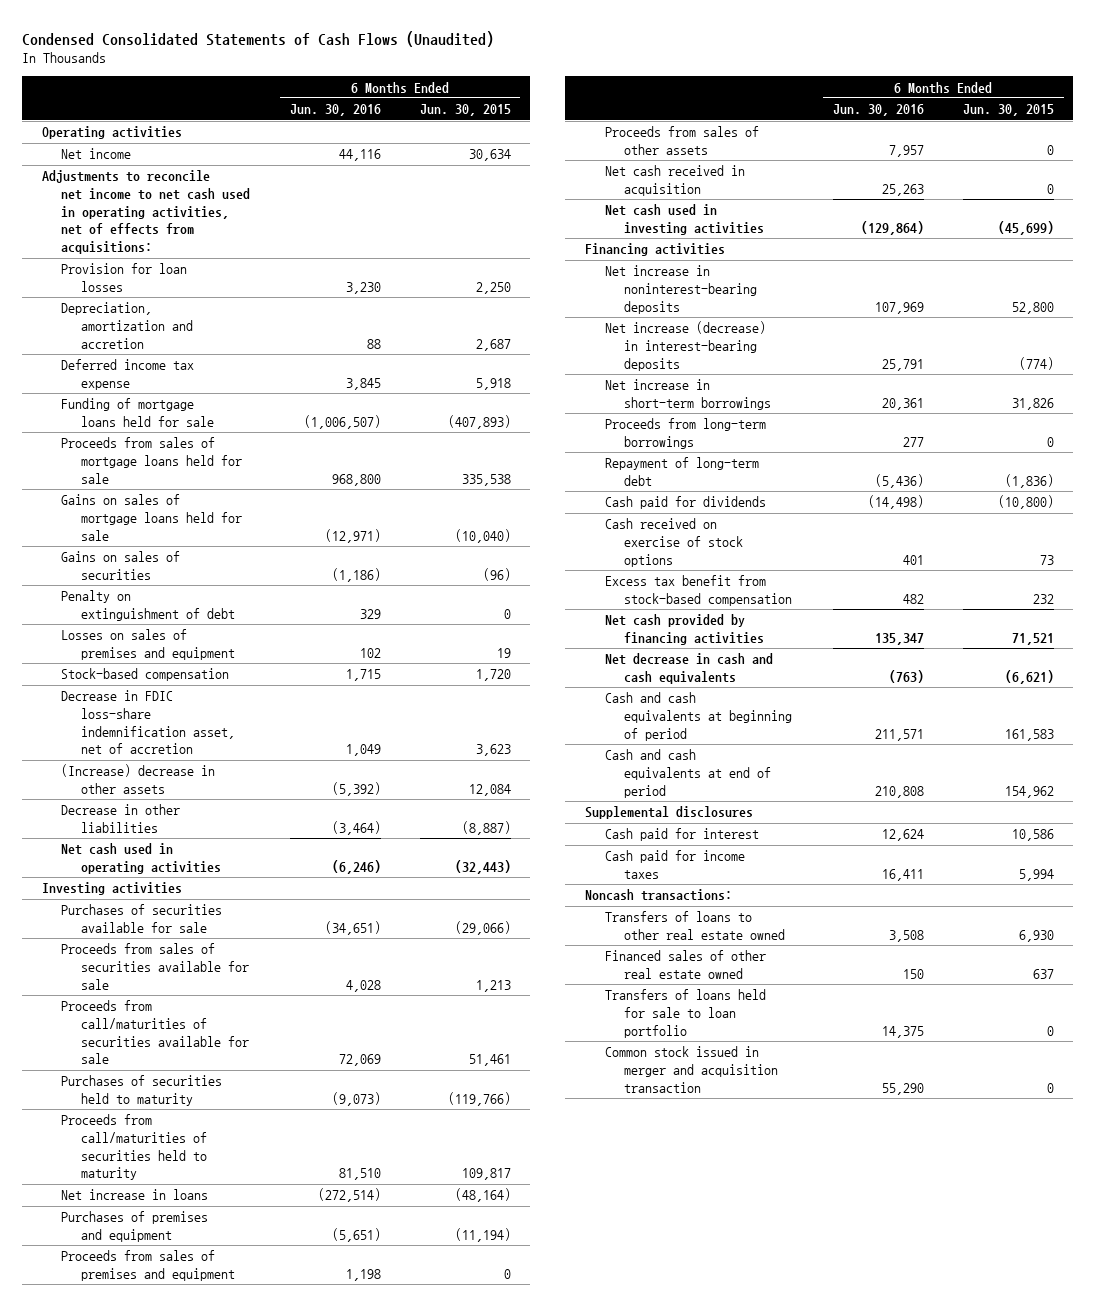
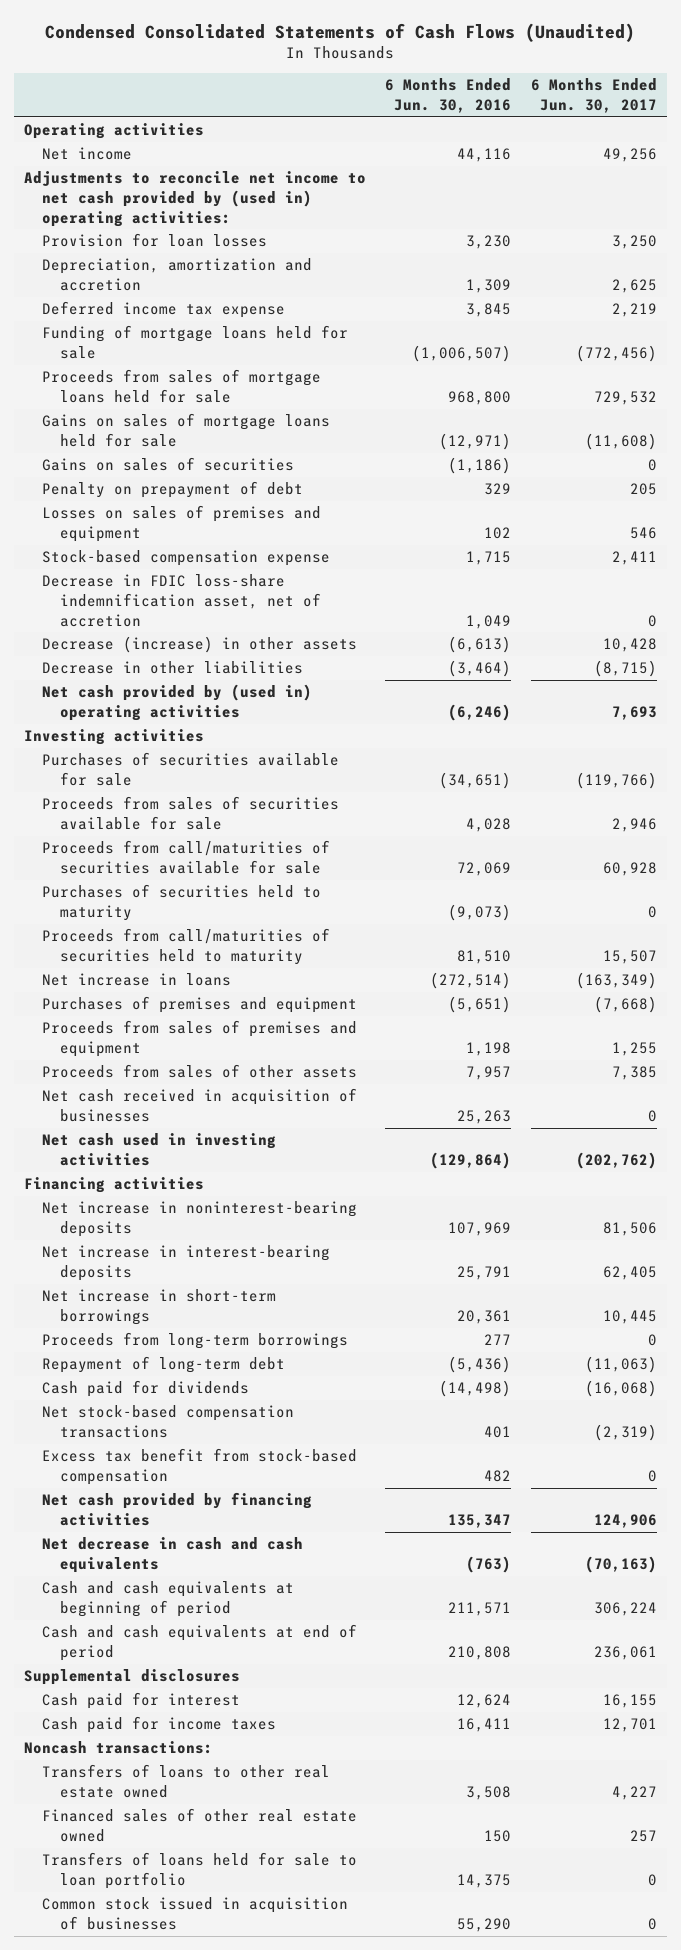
[419,104,511,117] Jun. 30, 2015 -> none
none -> [530,78,657,114] 6 Months Ended Jun. 30, 2017
[41,170,251,255] Adjustments to reconcile net income to net cash used in operating activities, net of effects from acquisitions: -> [23,171,366,227] Adjustments to reconcile net income to net cash provided by (used in) operating activities:
[366,338,381,349] 88 -> [466,279,512,294] 1,309
[61,590,236,621] Penalty on extinguishment of debt -> [42,481,304,499] Penalty on prepayment of debt
[61,668,230,682] Stock-based compensation -> [42,550,331,567] Stock-based compensation expense
[61,764,216,794] (Increase) decrease in other assets -> [42,636,358,654] Decrease (increase) in other assets
[331,781,381,796] (5,392) -> [448,636,512,654] (6,613)
[61,843,222,874] Net cash used in operating activities -> [42,684,313,722] Net cash provided by (used in) operating activities
[604,165,745,196] Net cash received in acquisition -> [42,1088,358,1123] Net cash received in acquisition of businesses
[604,321,766,371] Net increase (decrease) in interest-bearing deposits -> [42,1245,331,1282] Net increase in interest-bearing deposits
[604,518,744,567] Cash received on exercise of stock options -> none
none -> [42,1405,295,1439] Net stock-based compensation transactions
[604,1046,779,1093] Common stock issued in merger and acquisition transaction -> [42,1897,349,1931] Common stock issued in acquisition of businesses

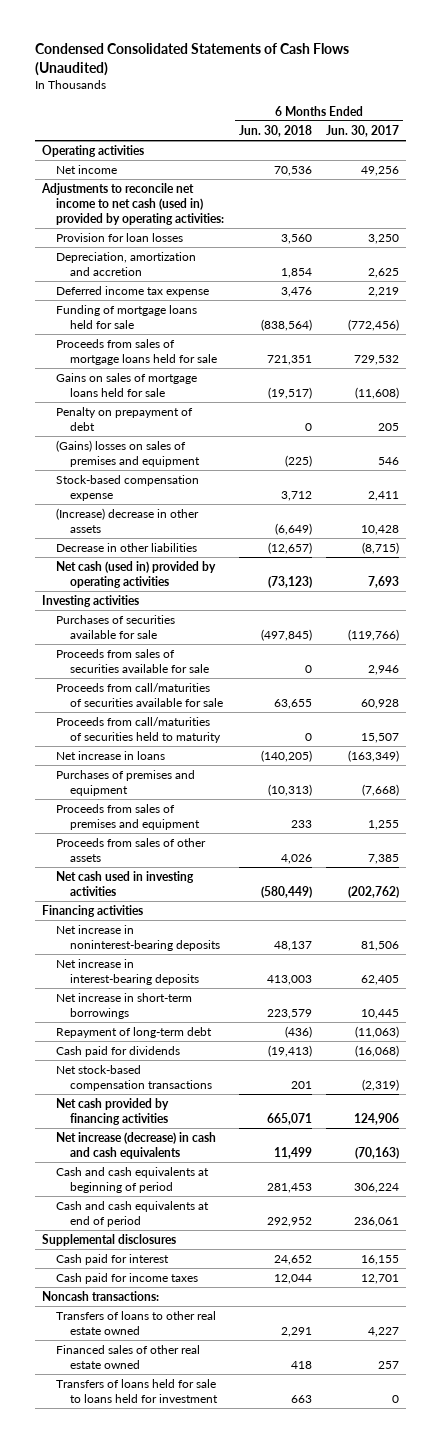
[385,78,512,114] 6 Months Ended Jun. 30, 2016 -> none
none -> [238,124,312,137] Jun. 30, 2018
[23,171,366,227] Adjustments to reconcile net income to net cash provided by (used in) operating activities: -> [41,183,224,225] Adjustments to reconcile net income to net cash (used in) provided by operating activities:
[42,457,295,472] Gains on sales of securities -> none
[42,505,322,543] Losses on sales of premises and equipment -> [55,440,200,467] (Gains) losses on sales of premises and equipment
[42,574,322,627] Decrease in FDIC loss-share indemnification asset, net of accretion -> none
[42,636,358,654] Decrease (increase) in other assets -> [55,508,199,533] (Increase) decrease in other assets
[42,684,313,722] Net cash provided by (used in) operating activities -> [55,561,216,588] Net cash (used in) provided by operating activities
[42,884,322,922] Purchases of securities held to maturity -> none
[42,1088,358,1123] Net cash received in acquisition of businesses -> none
[42,1332,349,1350] Proceeds from long-term borrowings -> none
[42,1448,358,1486] Excess tax benefit from stock-based compensation -> none
[42,1537,304,1574] Net decrease in cash and cash equivalents -> [55,1132,216,1159] Net increase (decrease) in cash and cash equivalents
[42,1897,349,1931] Common stock issued in acquisition of businesses -> none
[42,1852,358,1890] Transfers of loans held for sale to loan portfolio -> [55,1379,218,1403] Transfers of loans held for sale to loans held for investment

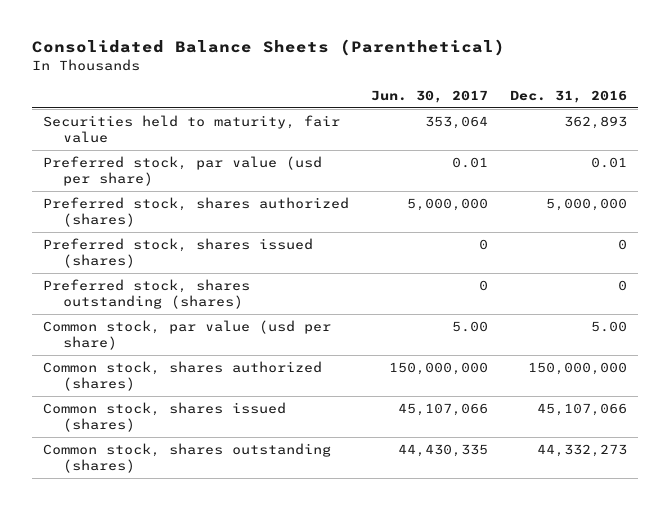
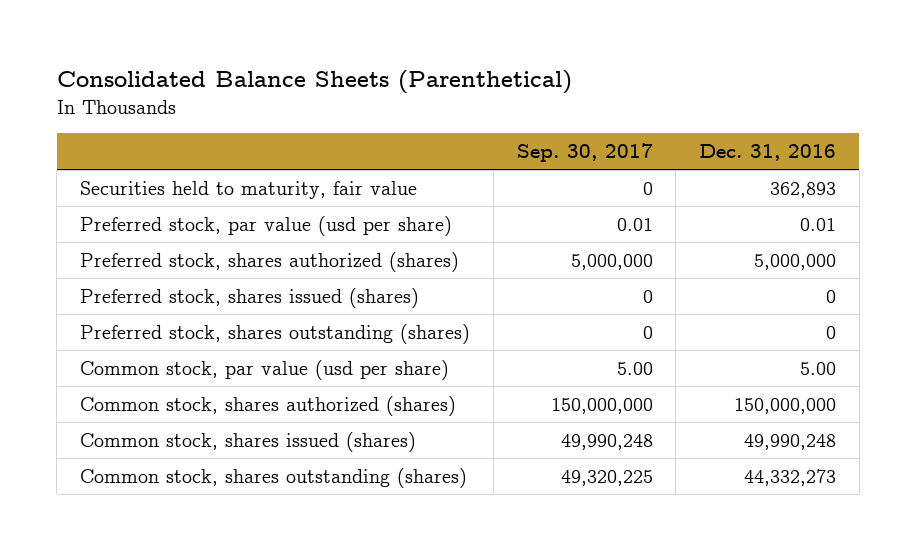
[371,90,489,104] Jun. 30, 2017 -> none
none -> [516,142,653,162] Sep. 30, 2017
[537,402,628,416] 45,107,066 -> [744,433,837,450] 49,990,248

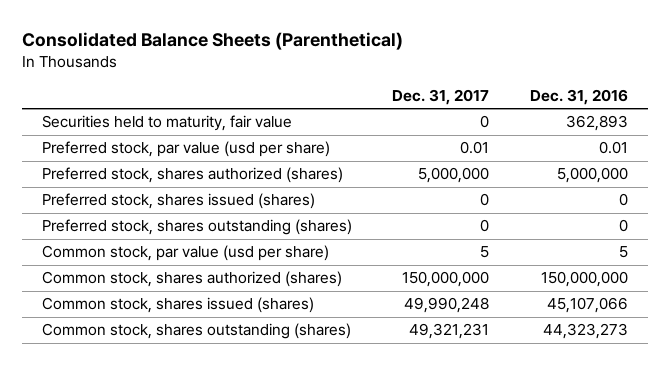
[516,142,653,162] Sep. 30, 2017 -> none
none -> [392,88,490,105] Dec. 31, 2017
[800,361,837,375] 5.00 -> [618,246,628,259] 5
[744,433,837,450] 49,990,248 -> [546,297,628,314] 45,107,066
[744,468,837,486] 44,332,273 -> [542,323,628,340] 44,323,273

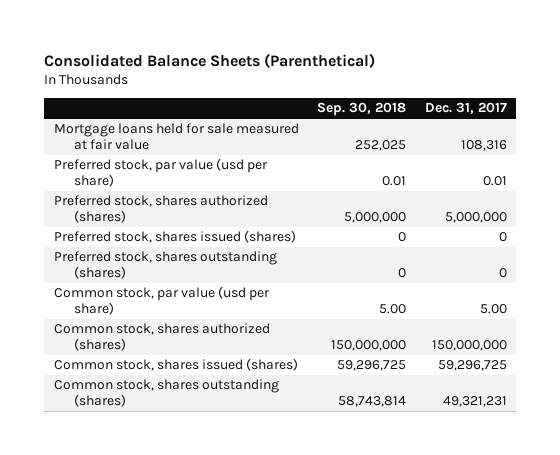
[529,88,628,105] Dec. 31, 2016 -> none
none -> [317,102,407,117] Sep. 30, 2018
[41,115,292,132] Securities held to maturity, fair value -> none
none -> [53,123,299,151] Mortgage loans held for sale measured at fair value
[480,246,490,259] 5 -> [479,304,507,315] 5.00
[404,297,490,314] 49,990,248 -> [437,360,507,372] 59,296,725

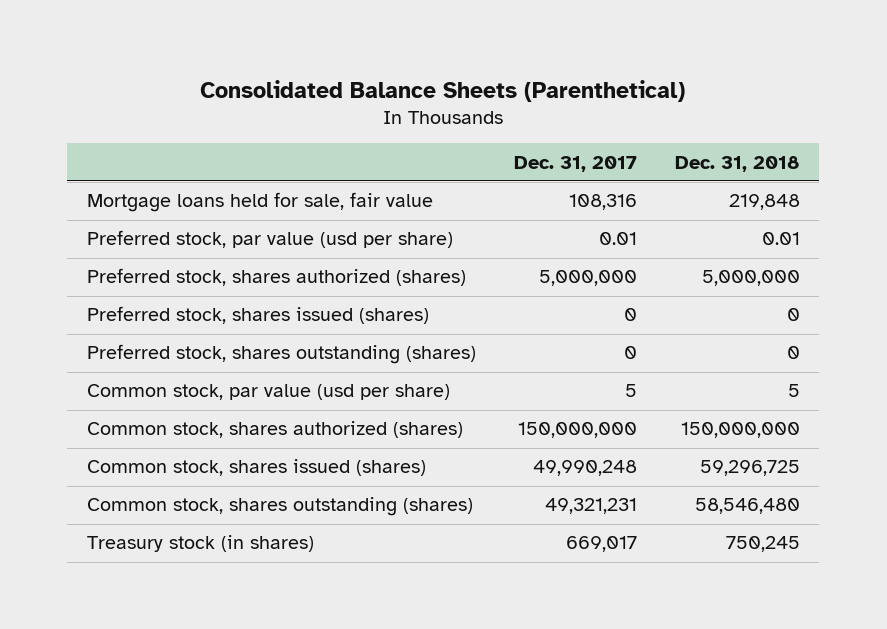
[317,102,407,117] Sep. 30, 2018 -> none
none -> [675,155,801,172] Dec. 31, 2018
[53,123,299,151] Mortgage loans held for sale measured at fair value -> [86,192,433,213] Mortgage loans held for sale, fair value
[479,304,507,315] 5.00 -> [624,384,637,398] 5
[437,360,507,372] 59,296,725 -> [532,460,637,477] 49,990,248
none -> [86,535,314,553] Treasury stock (in shares)

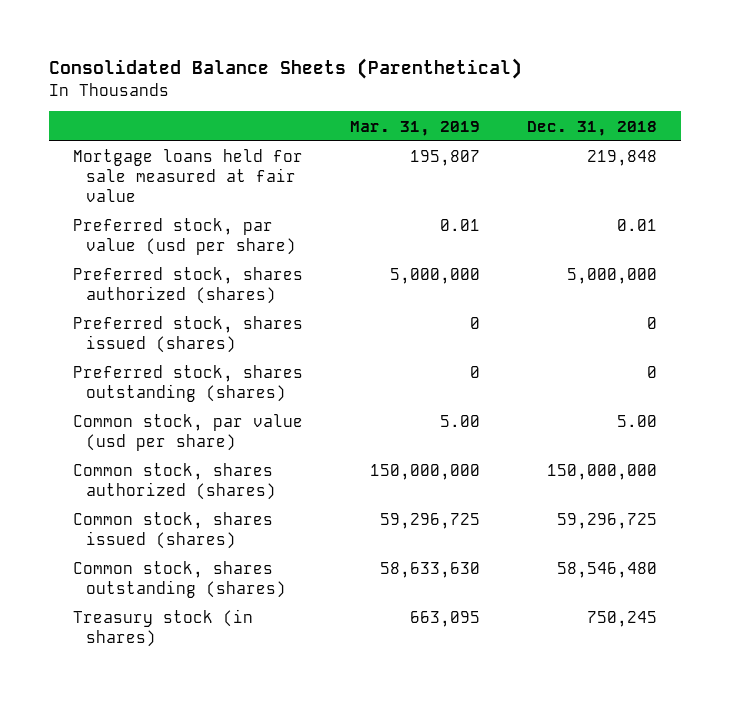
[513,155,637,172] Dec. 31, 2017 -> none
none -> [350,120,481,136] Mar. 31, 2019
[86,192,433,213] Mortgage loans held for sale, fair value -> [73,149,304,203] Mortgage loans held for sale measured at fair value
[788,384,801,398] 5 -> [617,415,658,428] 5.00

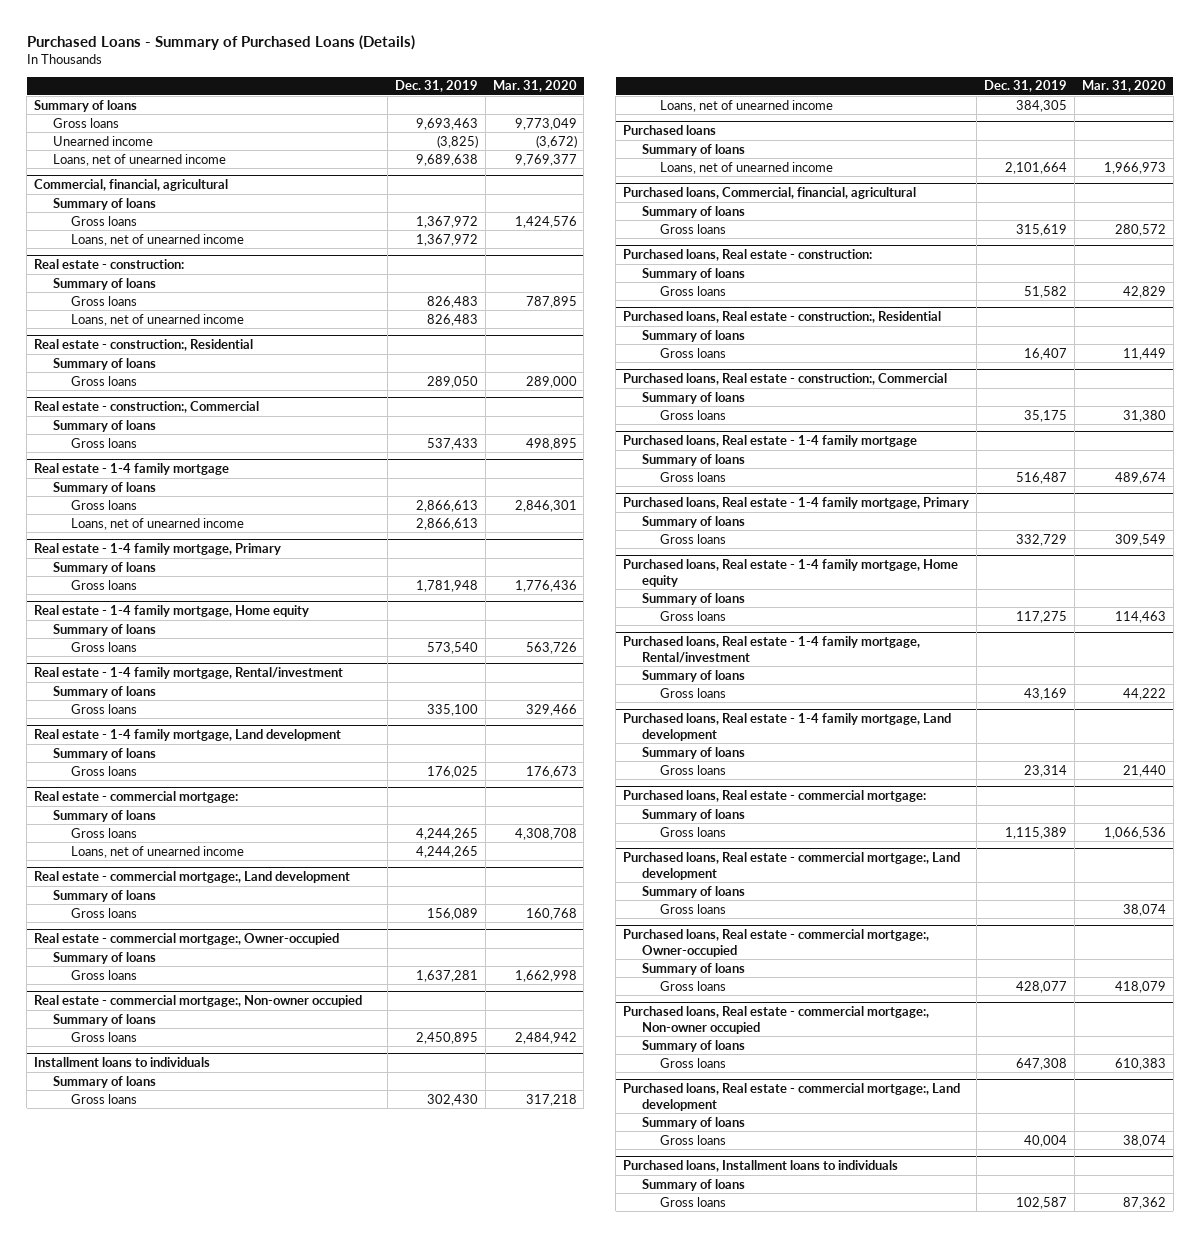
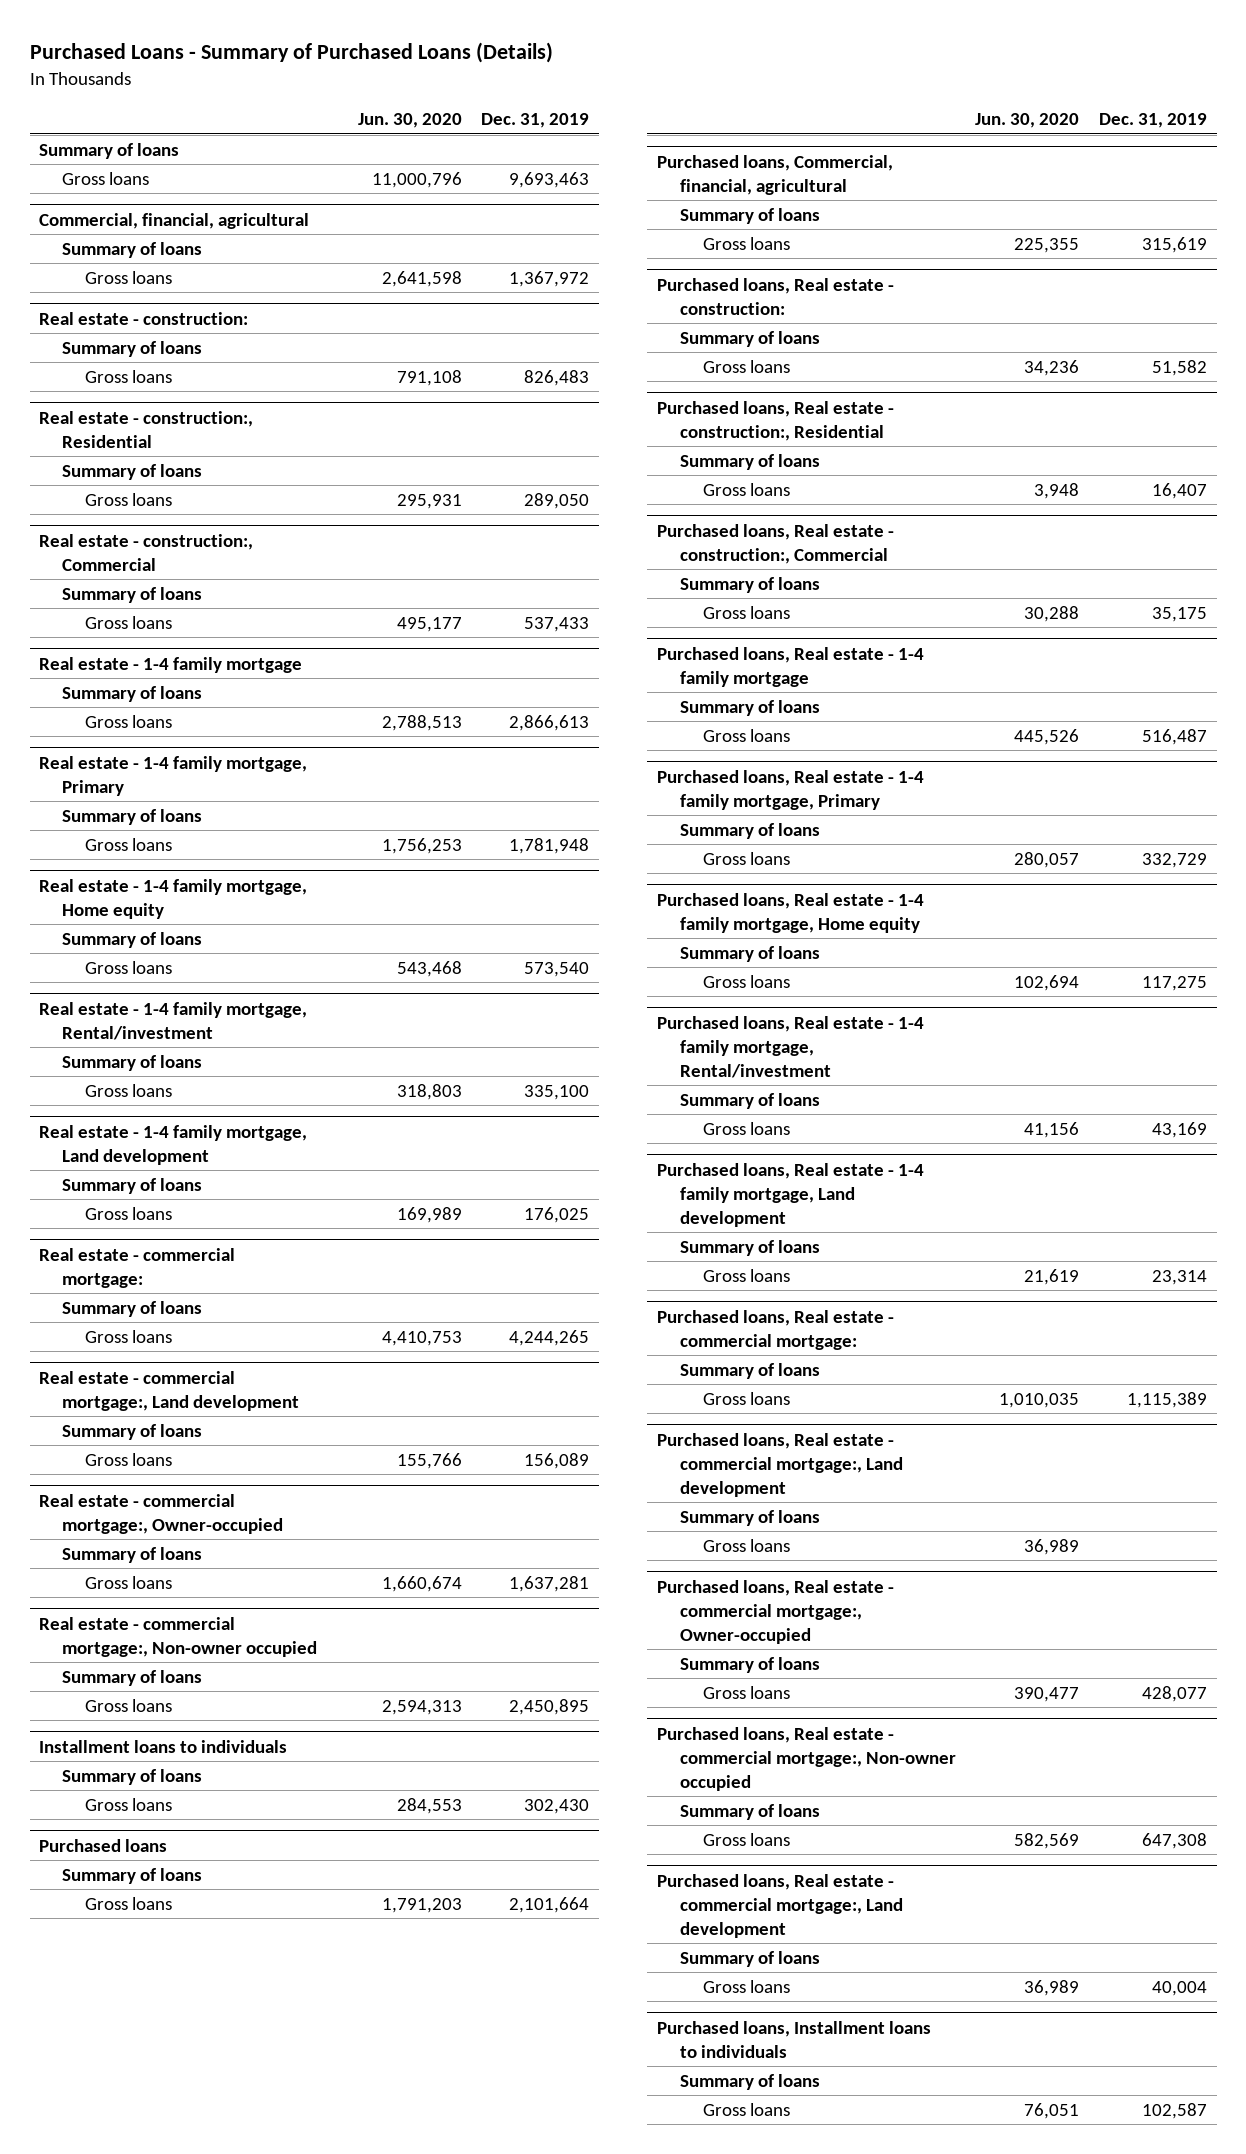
[492,80,577,93] Mar. 31, 2020 -> none
none -> [357,113,462,129] Jun. 30, 2020
[52,135,153,146] Unearned income -> none
[52,153,226,166] Loans, net of unearned income -> none
[71,233,245,246] Loans, net of unearned income -> none
[71,313,245,326] Loans, net of unearned income -> none
[71,517,245,530] Loans, net of unearned income -> none
[71,845,245,858] Loans, net of unearned income -> none
[660,99,834,112] Loans, net of unearned income -> none
[660,161,834,174] Loans, net of unearned income -> [85,1896,173,1910] Gross loans

